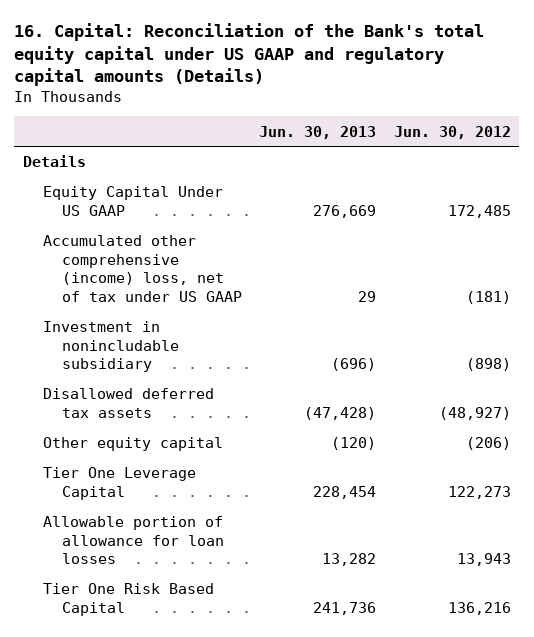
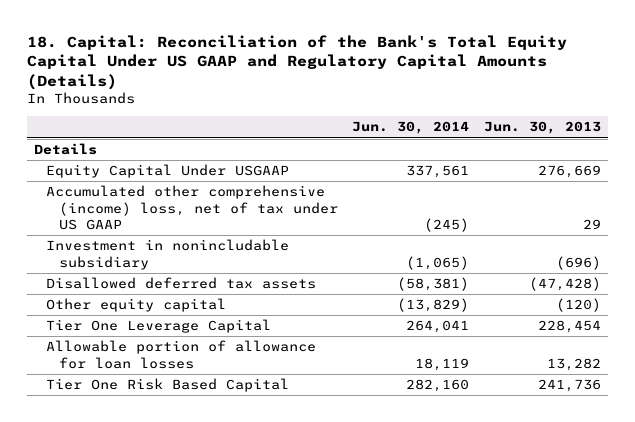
[14,23,485,87] 16. Capital: Reconciliation of the Bank's total equity capital under US GAAP and regulatory capital amounts (Details) -> [26,34,567,91] 18. Capital: Reconciliation of the Bank's Total Equity Capital Under US GAAP and Regulatory Capital Amounts (Details)
[393,125,511,139] Jun. 30, 2012 -> none
none -> [352,121,470,135] Jun. 30, 2014
[42,186,223,216] Equity Capital Under US GAAP -> [46,164,290,179] Equity Capital Under USGAAP

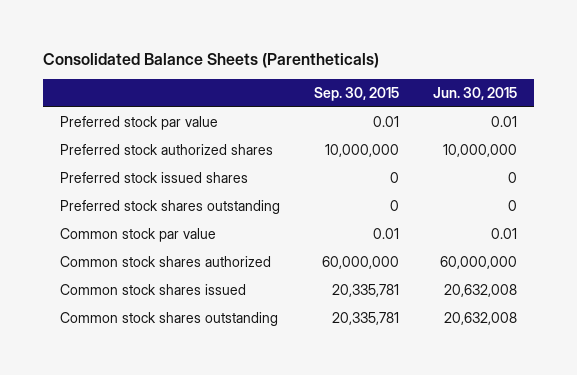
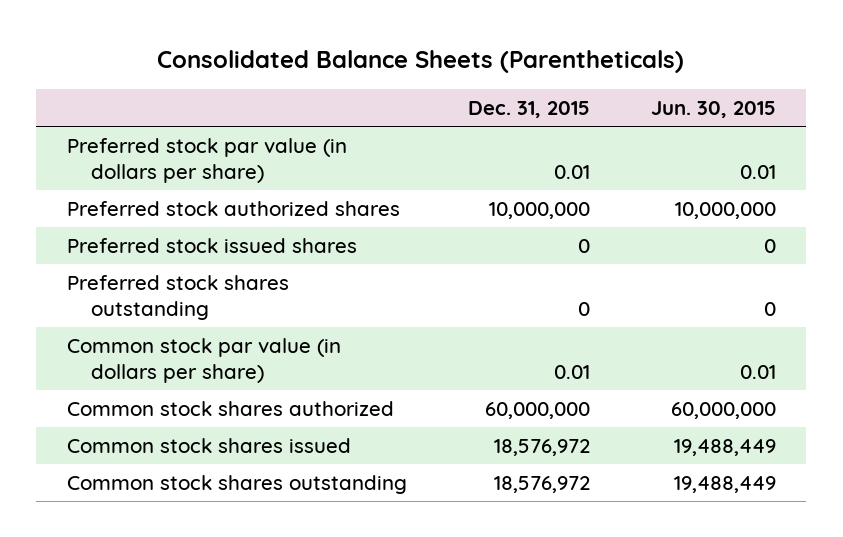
[314,86,400,101] Sep. 30, 2015 -> none
none -> [467,100,590,118] Dec. 31, 2015
[60,115,219,130] Preferred stock par value -> [66,137,347,183] Preferred stock par value (in dollars per share)
[60,227,217,242] Common stock par value -> [66,337,341,383] Common stock par value (in dollars per share)
[443,283,517,297] 20,632,008 -> [673,438,776,456] 19,488,449
[443,311,517,325] 20,632,008 -> [673,475,776,493] 19,488,449

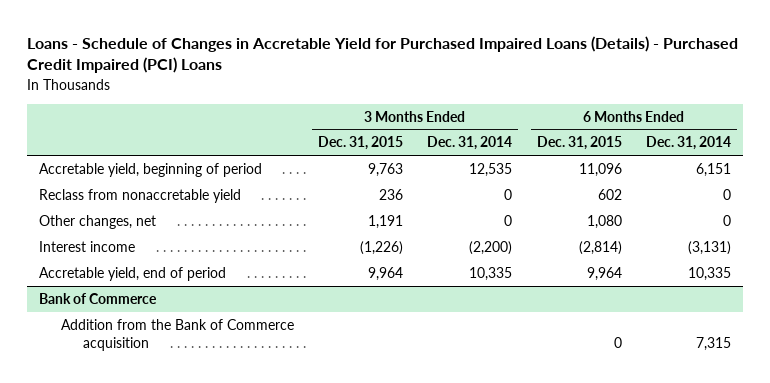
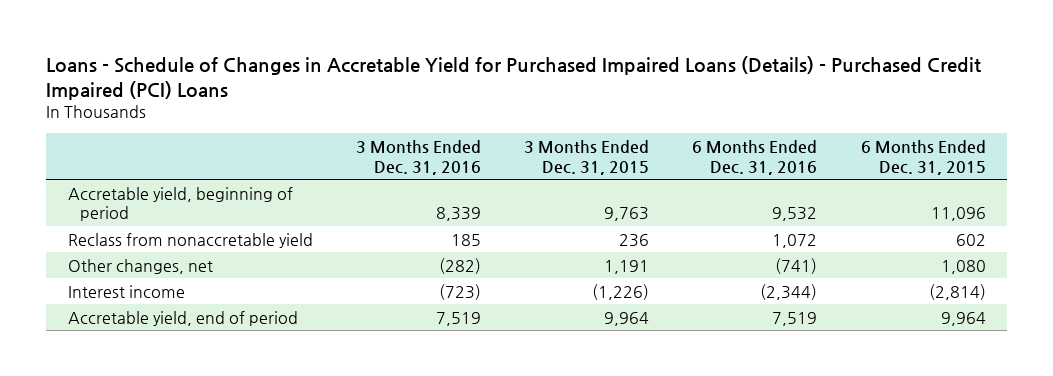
[427,136,513,151] Dec. 31, 2014 -> none
[645,136,731,151] Dec. 31, 2014 -> none
none -> [355,139,481,175] 3 Months Ended Dec. 31, 2016
none -> [692,139,818,175] 6 Months Ended Dec. 31, 2016
[38,292,157,304] Bank of Commerce -> none
[60,318,294,351] Addition from the Bank of Commerce acquisition -> none

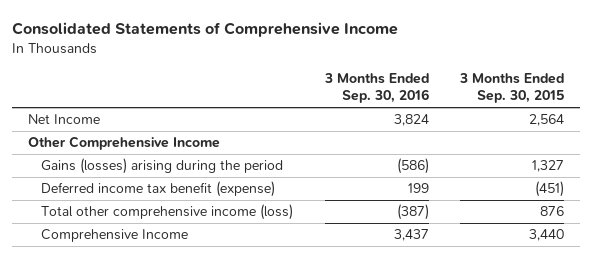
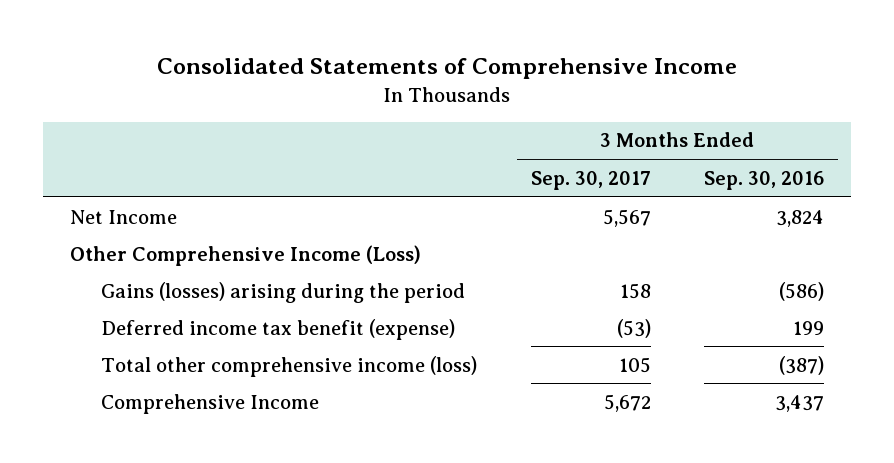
[459,73,565,104] 3 Months Ended Sep. 30, 2015 -> none
none -> [530,170,651,190] Sep. 30, 2017
[27,136,220,151] Other Comprehensive Income -> [69,244,421,266] Other Comprehensive Income (Loss)

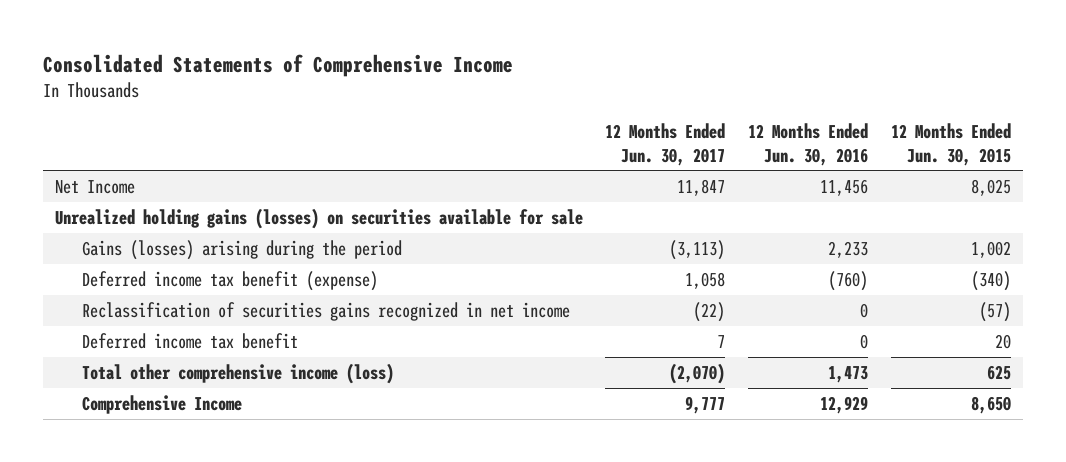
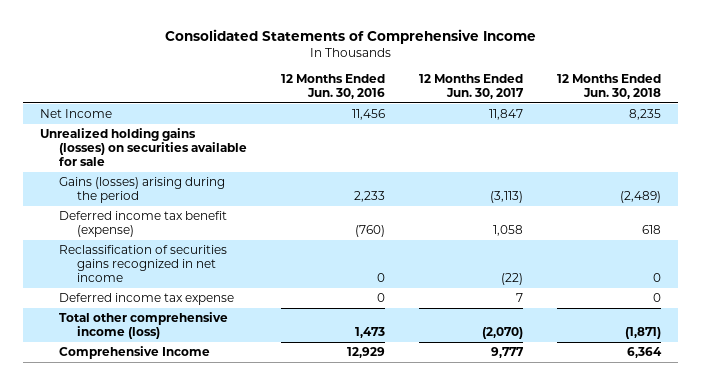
[891,123,1012,166] 12 Months Ended Jun. 30, 2015 -> none
none -> [557,73,662,100] 12 Months Ended Jun. 30, 2018
[82,333,299,350] Deferred income tax benefit -> [58,292,234,305] Deferred income tax expense

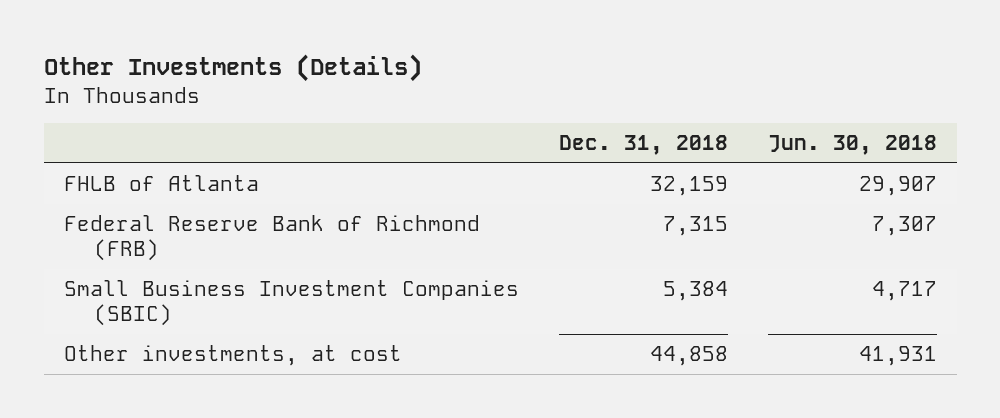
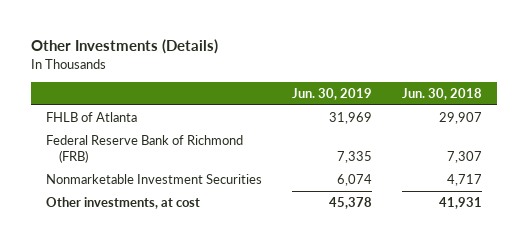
[558,135,728,156] Dec. 31, 2018 -> none
none -> [291,88,372,101] Jun. 30, 2019
[63,280,519,327] Small Business Investment Companies (SBIC) -> [45,173,262,184] Nonmarketable Investment Securities

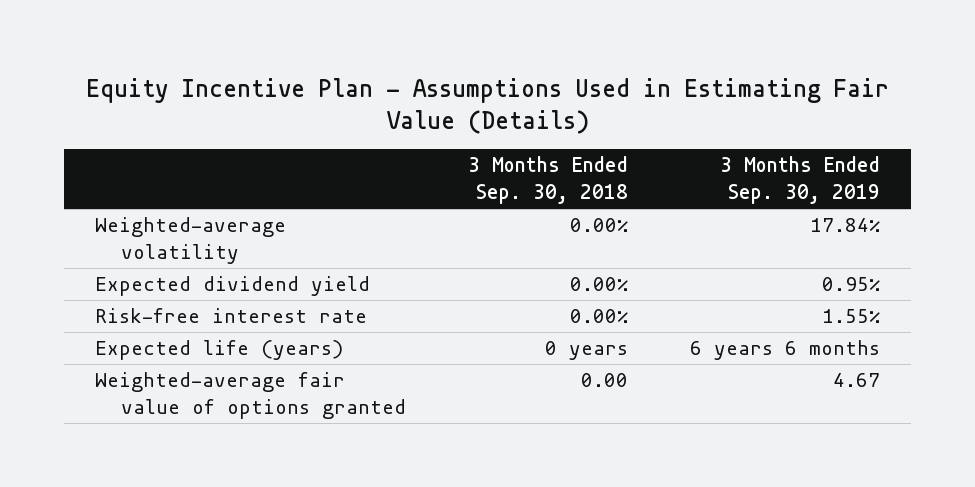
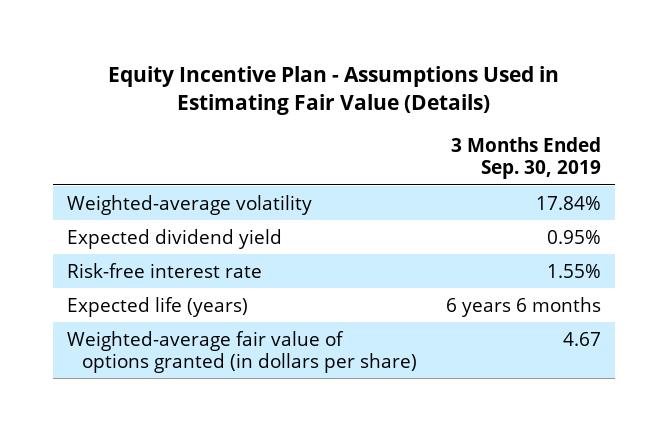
[467,156,628,205] 3 Months Ended Sep. 30, 2018 -> none
[95,372,406,419] Weighted-average fair value of options granted -> [67,330,418,373] Weighted-average fair value of options granted (in dollars per share)

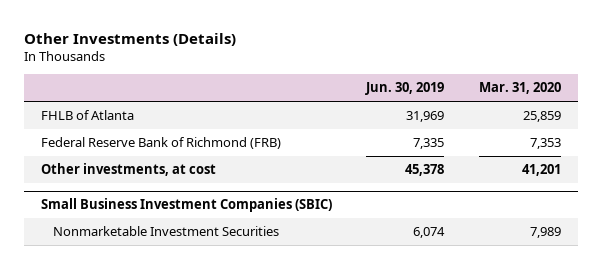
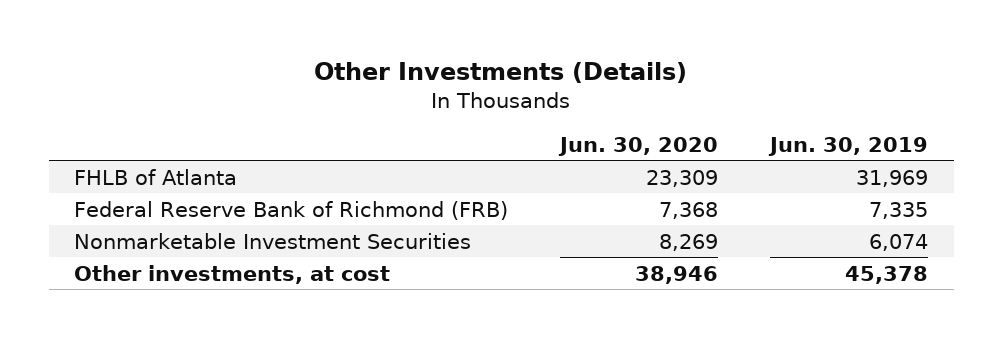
[478,82,561,95] Mar. 31, 2020 -> none
none -> [558,136,719,156] Jun. 30, 2020
[40,198,332,213] Small Business Investment Companies (SBIC) -> none
[40,163,216,177] Other investments, at cost -> [74,264,391,284] Other investments, at cost

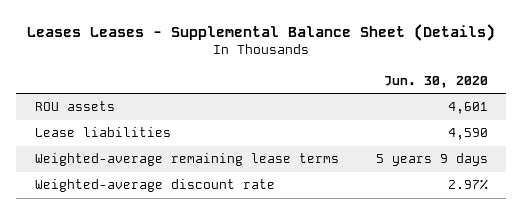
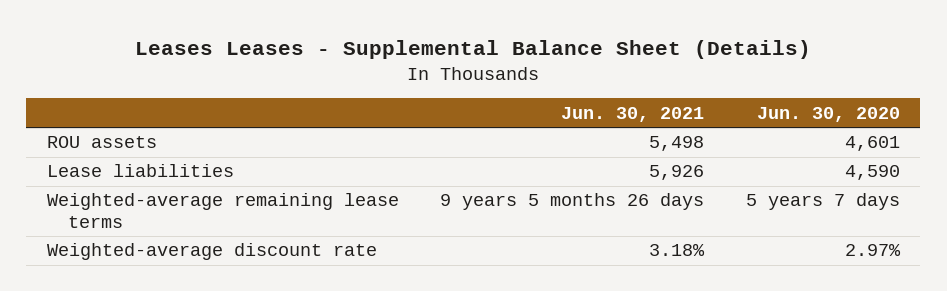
none -> [561,106,705,122] Jun. 30, 2021
[375,153,488,167] 5 years 9 days -> [745,193,900,211] 5 years 7 days

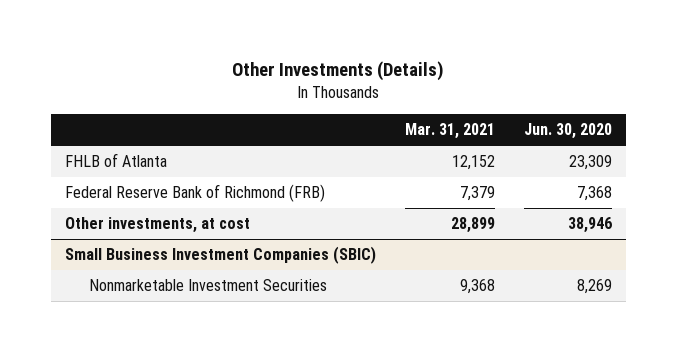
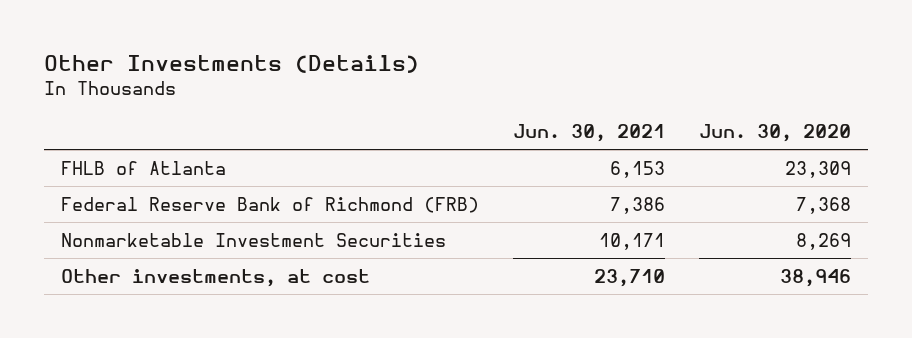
[404,123,495,140] Mar. 31, 2021 -> none
none -> [512,123,665,142] Jun. 30, 2021
[64,246,376,265] Small Business Investment Companies (SBIC) -> none
[64,217,250,234] Other investments, at cost -> [60,268,370,287] Other investments, at cost

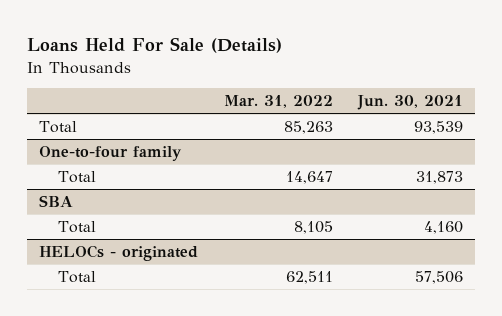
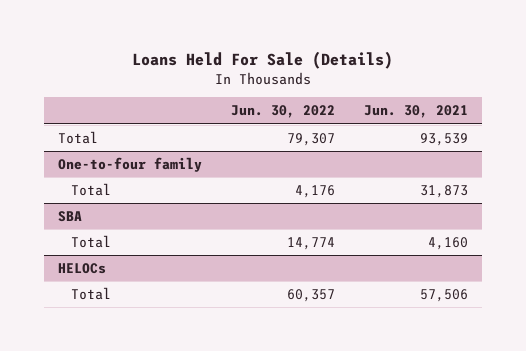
[223,95,333,109] Mar. 31, 2022 -> none
none -> [230,105,335,119] Jun. 30, 2022
[39,244,199,261] HELOCs - originated -> [58,262,107,274] HELOCs

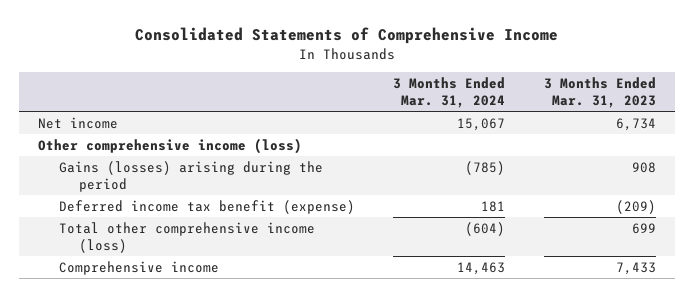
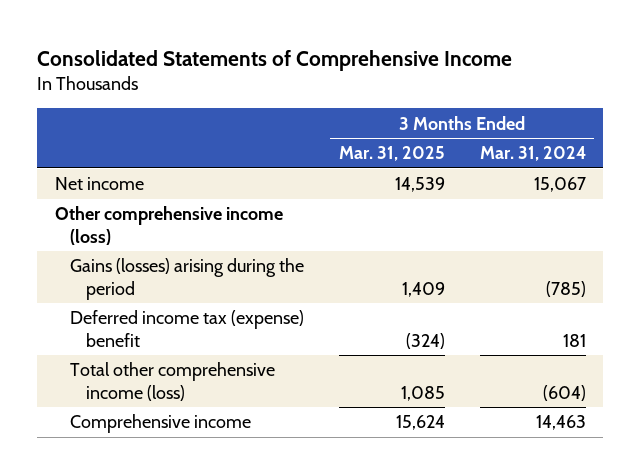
[543,77,656,108] 3 Months Ended Mar. 31, 2023 -> none
none -> [338,146,445,162] Mar. 31, 2025
[58,199,355,214] Deferred income tax benefit (expense) -> [70,310,305,347] Deferred income tax (expense) benefit

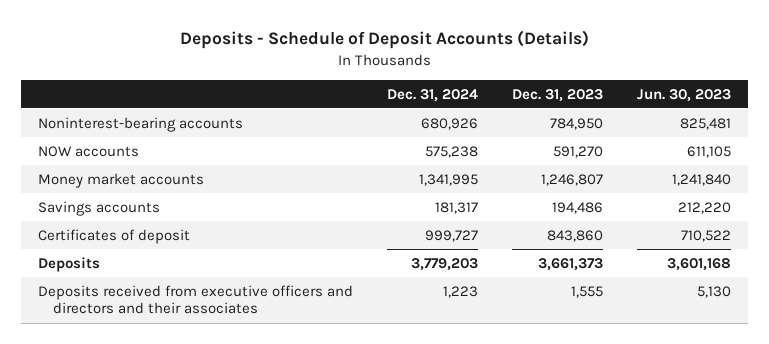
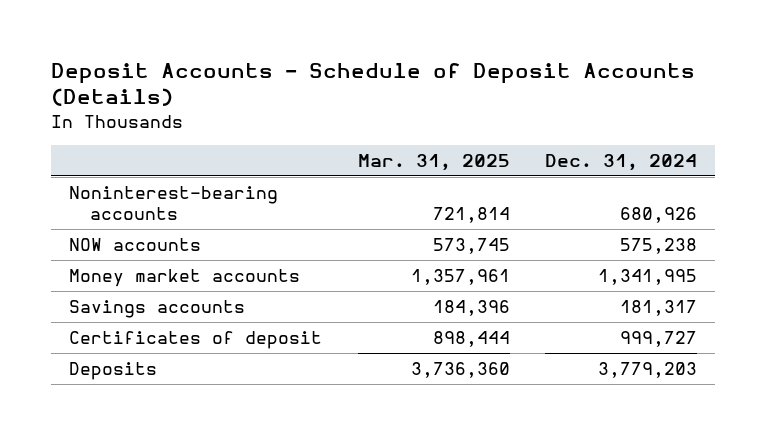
[179,30,589,50] Deposits - Schedule of Deposit Accounts (Details) -> [50,62,695,107] Deposit Accounts - Schedule of Deposit Accounts (Details)
[512,88,604,102] Dec. 31, 2023 -> none
[637,88,732,102] Jun. 30, 2023 -> none
none -> [357,153,510,171] Mar. 31, 2025
[38,284,354,315] Deposits received from executive officers and directors and their associates -> none

